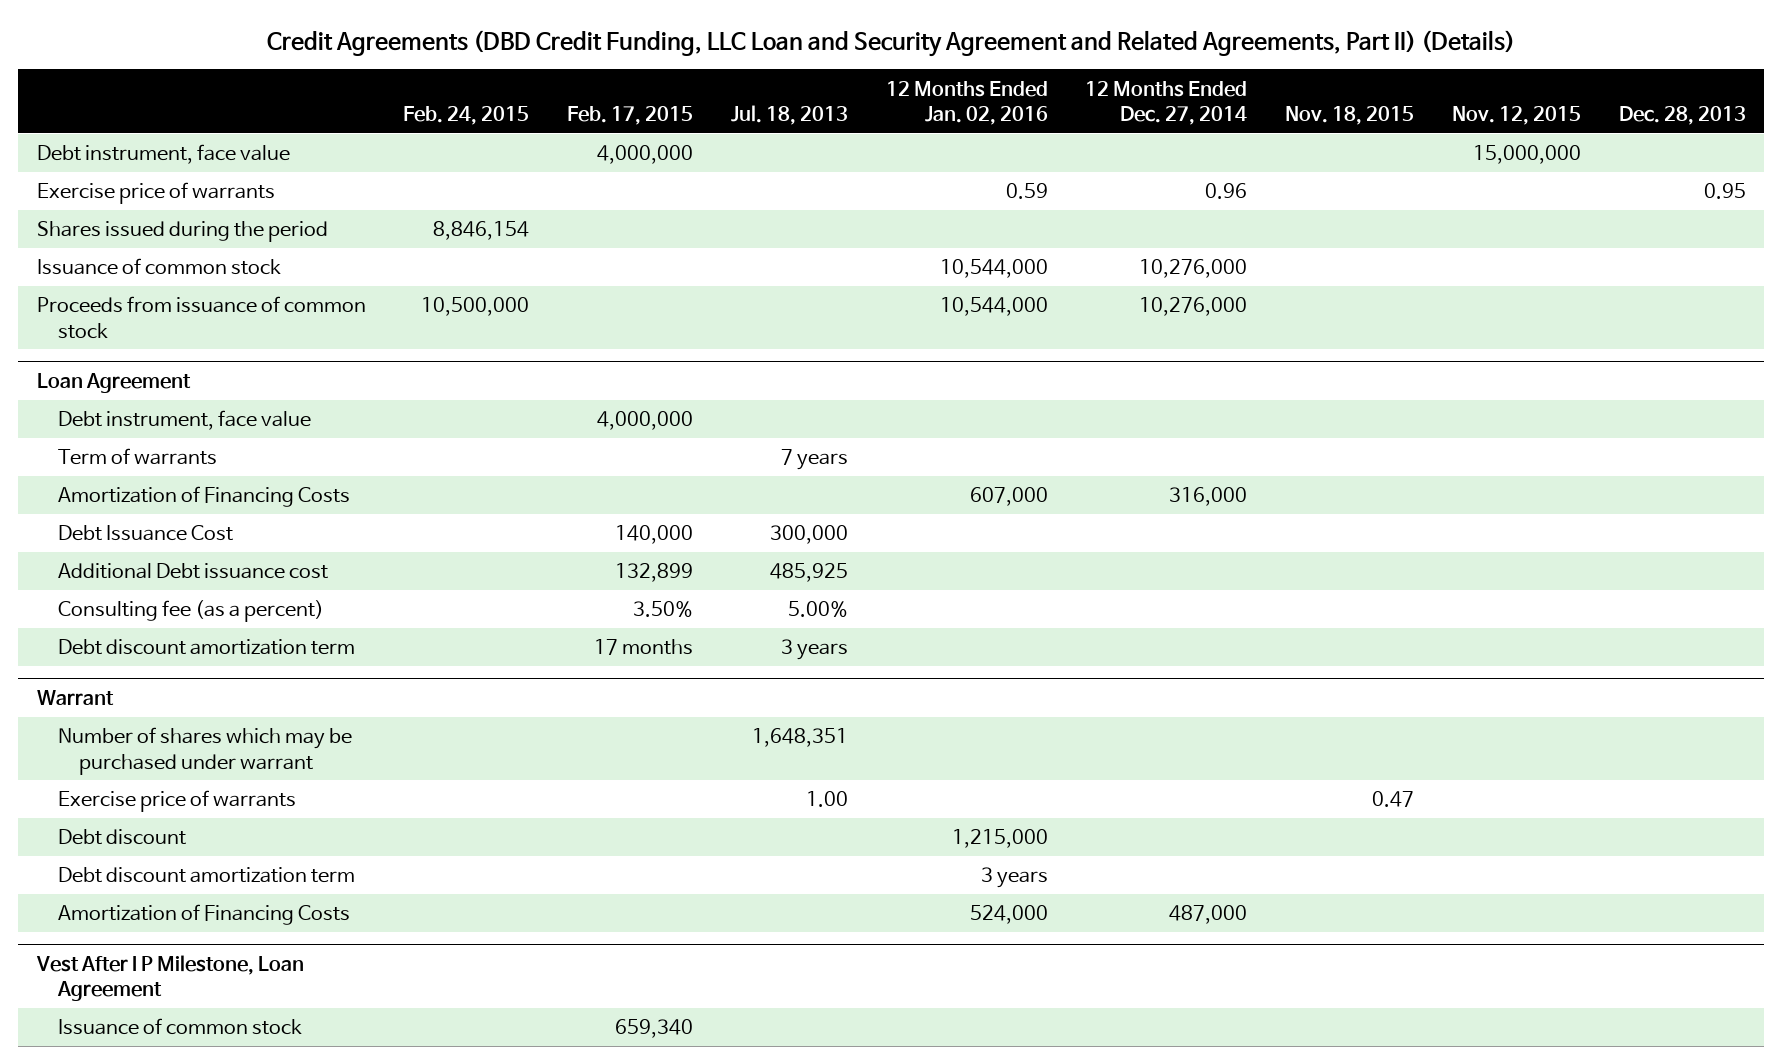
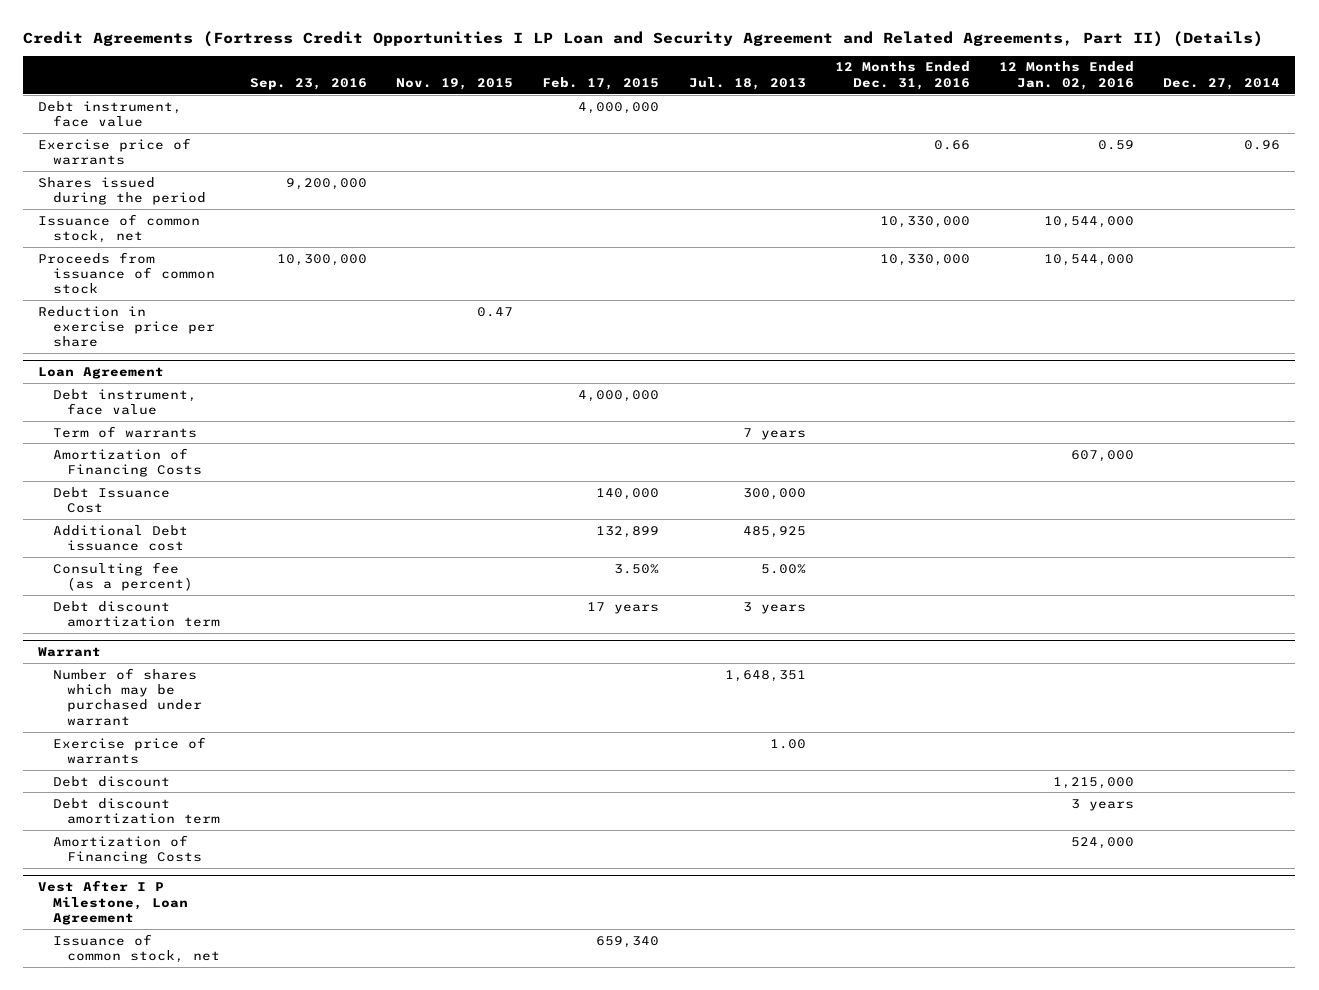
[267,30,1516,58] Credit Agreements (DBD Credit Funding, LLC Loan and Security Agreement and Related Agreements, Part II) (Details) -> [23,31,1264,48] Credit Agreements (Fortress Credit Opportunities I LP Loan and Security Agreement and Related Agreements, Part II) (Details)
[403,105,530,125] Feb. 24, 2015 -> none
[1085,80,1248,125] 12 Months Ended Dec. 27, 2014 -> none
[1285,105,1415,125] Nov. 18, 2015 -> none
[1451,105,1581,125] Nov. 12, 2015 -> none
[1618,105,1746,125] Dec. 28, 2013 -> none
none -> [249,77,367,90] Sep. 23, 2016
none -> [395,77,513,90] Nov. 19, 2015
none -> [834,61,970,90] 12 Months Ended Dec. 31, 2016
none -> [1163,77,1281,90] Dec. 27, 2014
[36,258,281,276] Issuance of common stock -> [38,213,201,244] Issuance of common stock, net
none -> [38,305,215,348] Reduction in exercise price per share
[594,639,694,656] 17 months -> [587,601,660,614] 17 years
[57,1018,302,1036] Issuance of common stock -> [52,933,221,964] Issuance of common stock, net

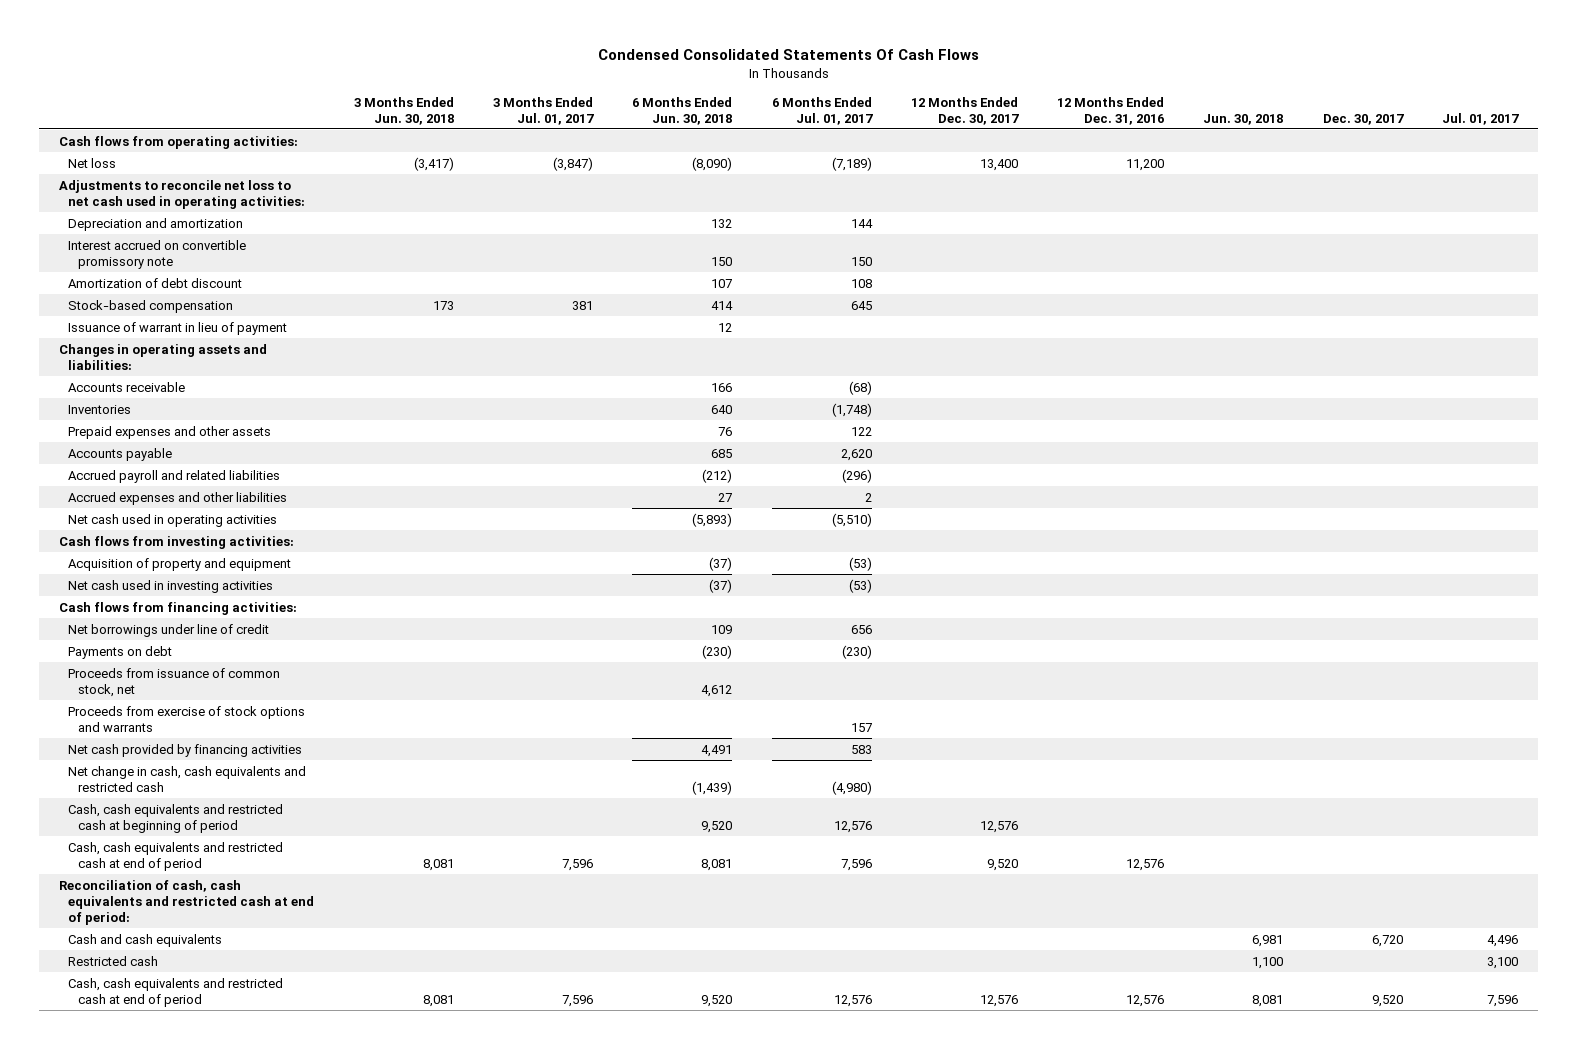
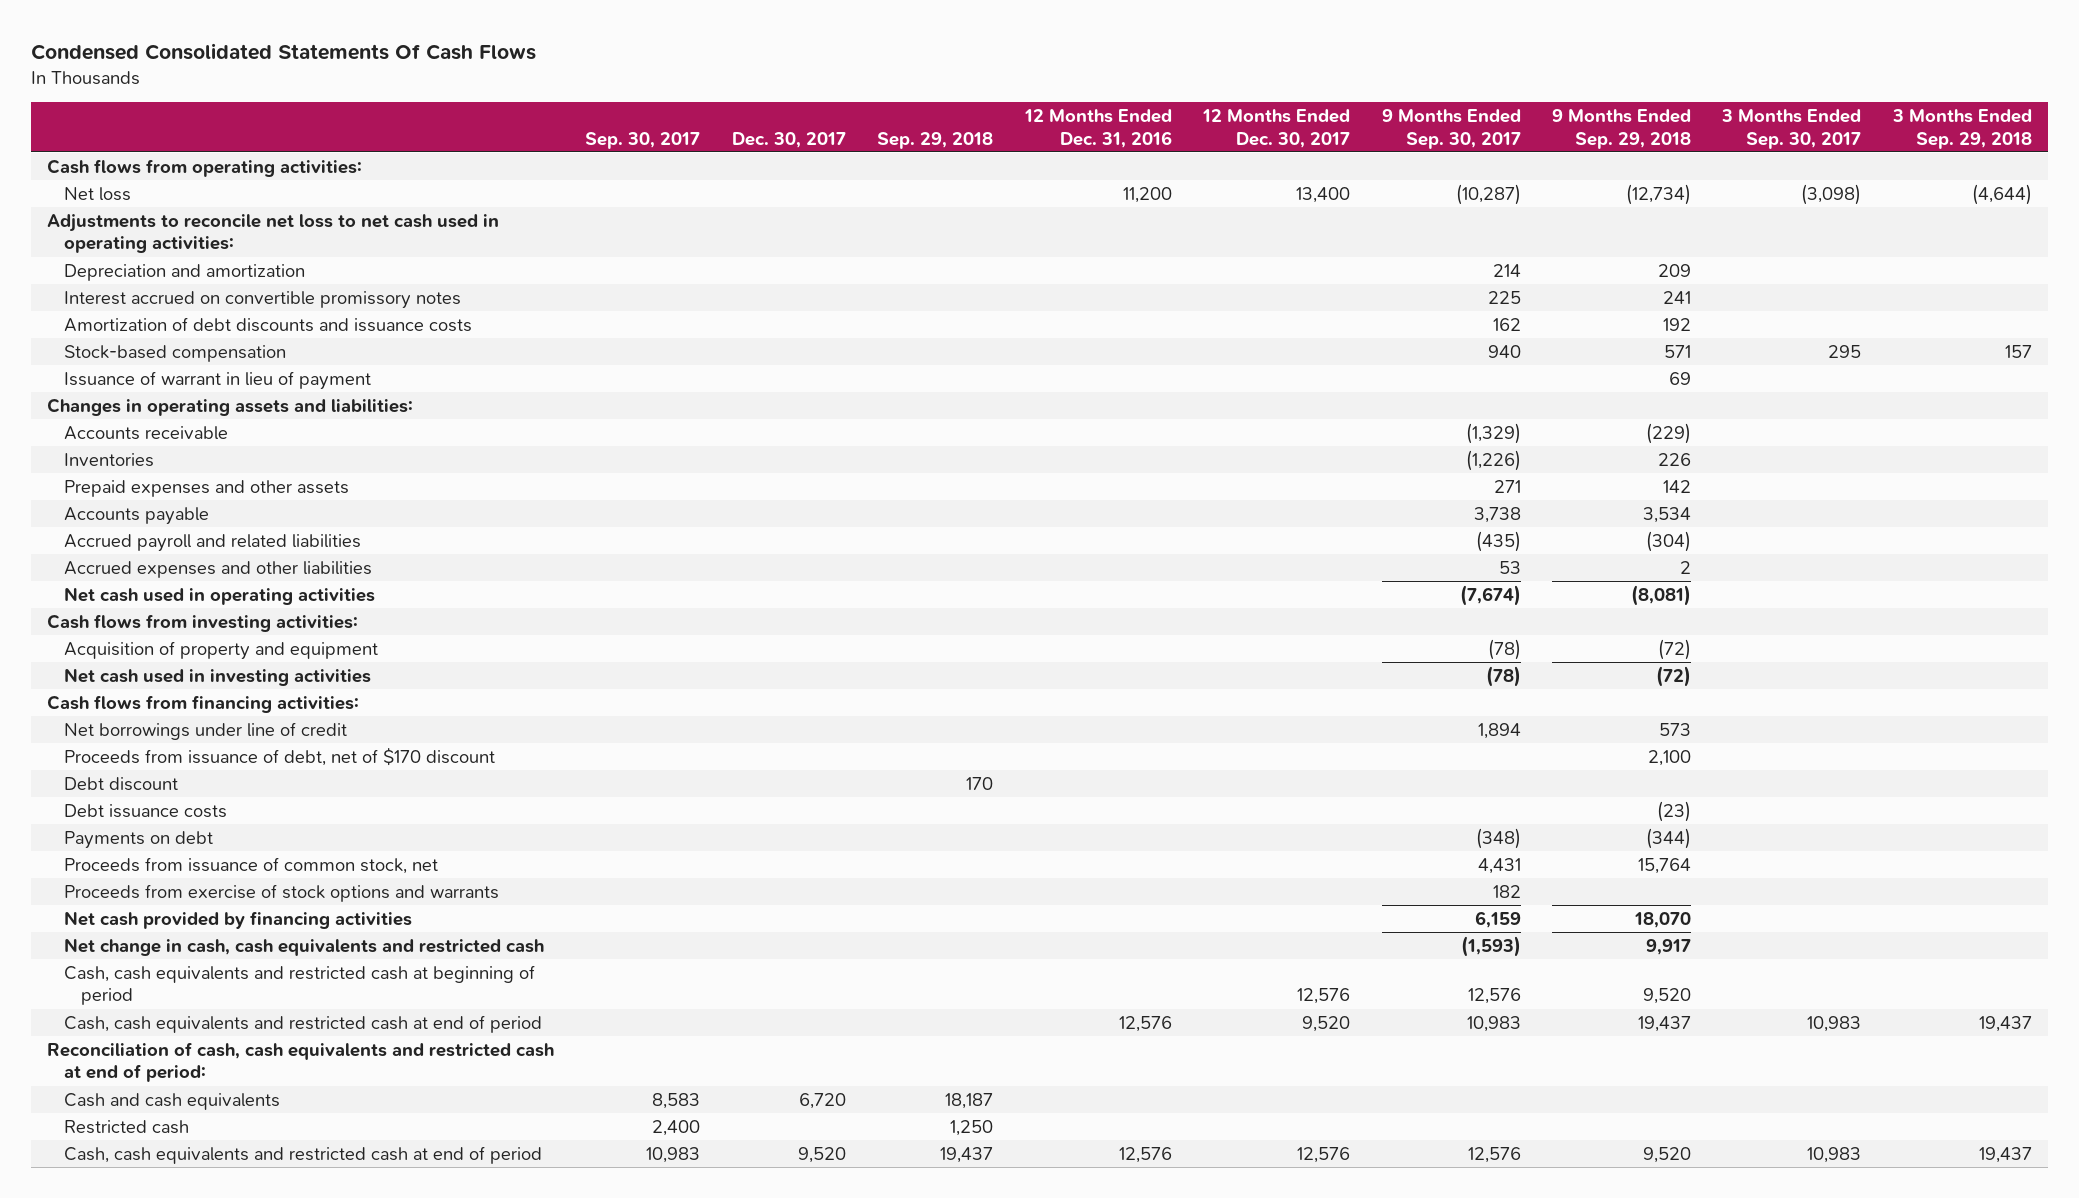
[353,96,454,125] 3 Months Ended Jun. 30, 2018 -> none
[492,96,594,125] 3 Months Ended Jul. 01, 2017 -> none
[632,96,733,125] 6 Months Ended Jun. 30, 2018 -> none
[771,96,873,125] 6 Months Ended Jul. 01, 2017 -> none
[1203,113,1284,125] Jun. 30, 2018 -> none
[1442,112,1520,125] Jul. 01, 2017 -> none
none -> [585,131,701,149] Sep. 30, 2017
none -> [877,131,994,149] Sep. 29, 2018
none -> [1381,109,1521,149] 9 Months Ended Sep. 30, 2017
none -> [1551,109,1691,149] 9 Months Ended Sep. 29, 2018
none -> [1721,109,1862,149] 3 Months Ended Sep. 30, 2017
none -> [1891,109,2032,149] 3 Months Ended Sep. 29, 2018
[68,239,247,269] Interest accrued on convertible promissory note -> [64,290,462,309] Interest accrued on convertible promissory notes
[68,277,243,288] Amortization of debt discount -> [64,316,473,332] Amortization of debt discounts and issuance costs
none -> [64,746,496,766] Proceeds from issuance of debt, net of $170 discount
none -> [64,776,179,791] Debt discount
none -> [64,803,228,818] Debt issuance costs

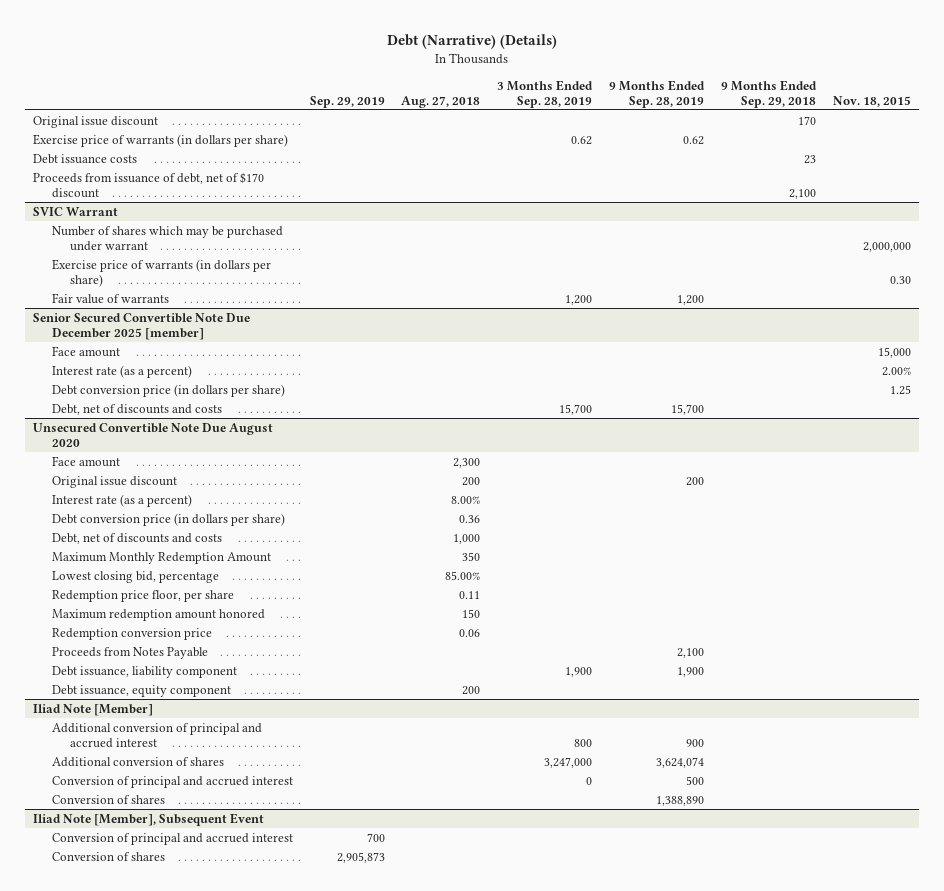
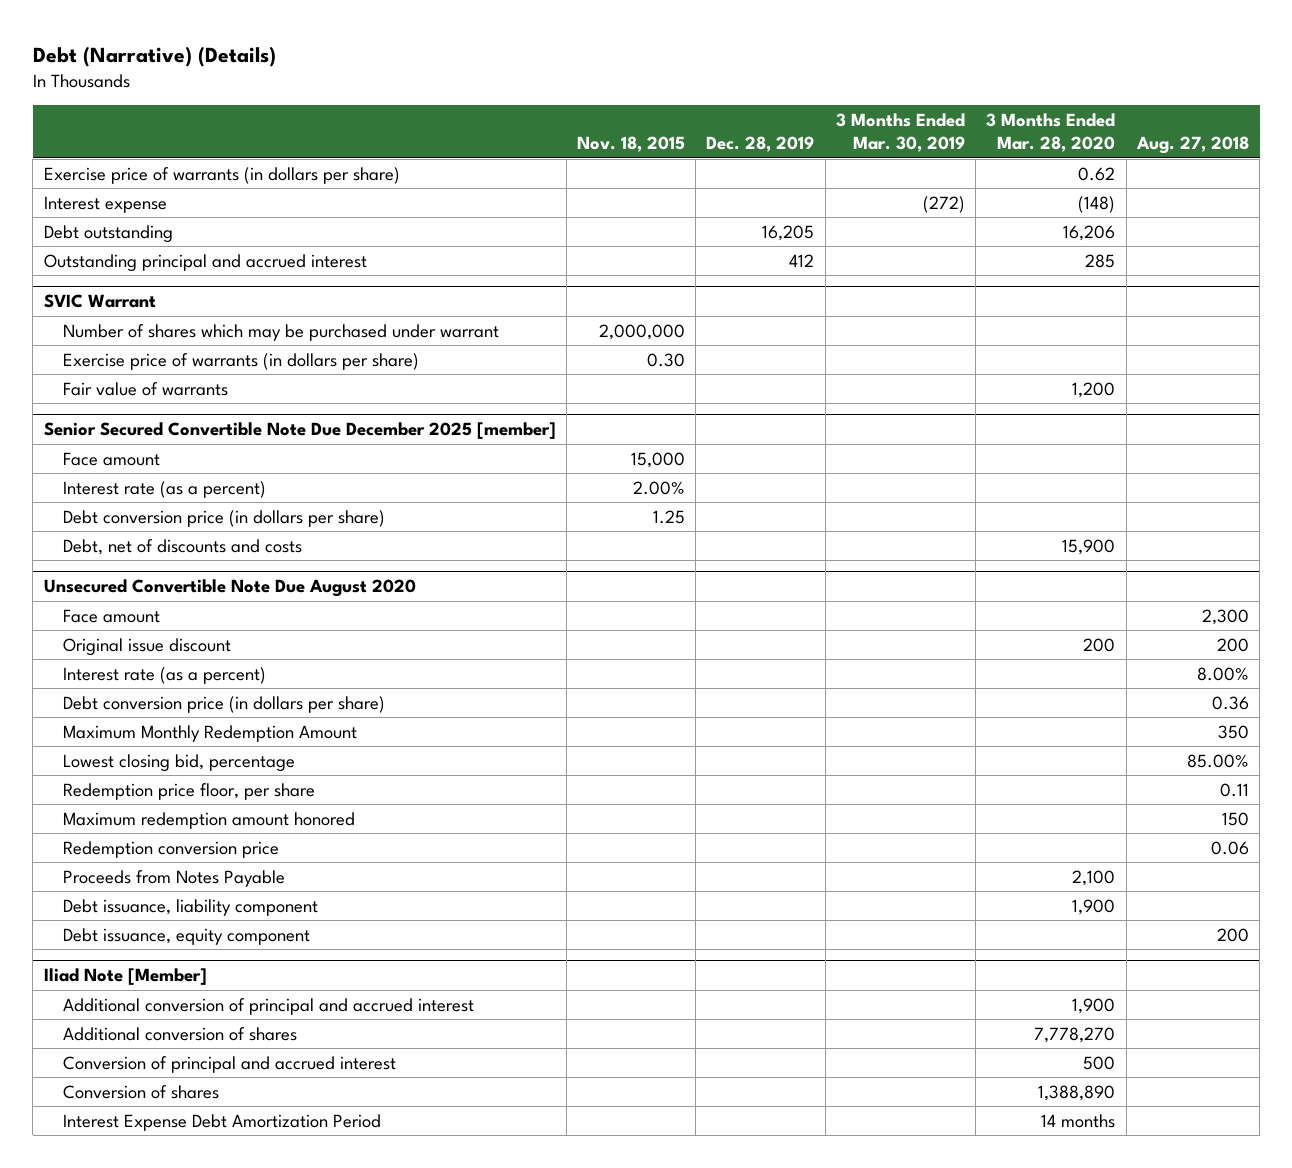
[309,95,385,108] Sep. 29, 2019 -> none
[497,79,594,108] 3 Months Ended Sep. 28, 2019 -> none
[609,79,706,108] 9 Months Ended Sep. 28, 2019 -> none
[720,79,817,108] 9 Months Ended Sep. 29, 2018 -> none
none -> [706,136,815,153] Dec. 28, 2019
none -> [835,113,965,153] 3 Months Ended Mar. 30, 2019
none -> [986,113,1116,153] 3 Months Ended Mar. 28, 2020
[33,115,159,128] Original issue discount -> none
[33,153,138,164] Debt issuance costs -> none
[33,171,265,198] Proceeds from issuance of debt, net of $170 discount -> none
none -> [43,195,167,213] Interest expense
none -> [43,224,173,243] Debt outstanding
none -> [43,253,367,272] Outstanding principal and accrued interest
[51,532,222,544] Debt, net of discounts and costs -> none
[33,812,265,826] Iliad Note [Member], Subsequent Event -> none
[51,832,293,845] Conversion of principal and accrued interest -> none
[51,851,165,861] Conversion of shares -> none
none -> [63,1113,382,1131] Interest Expense Debt Amortization Period

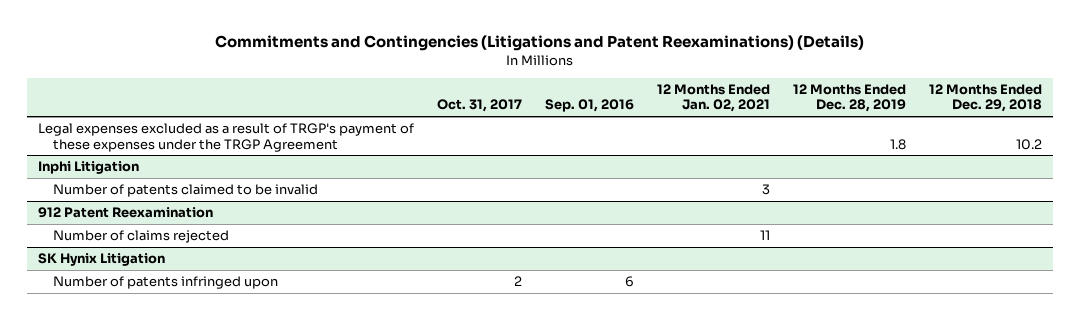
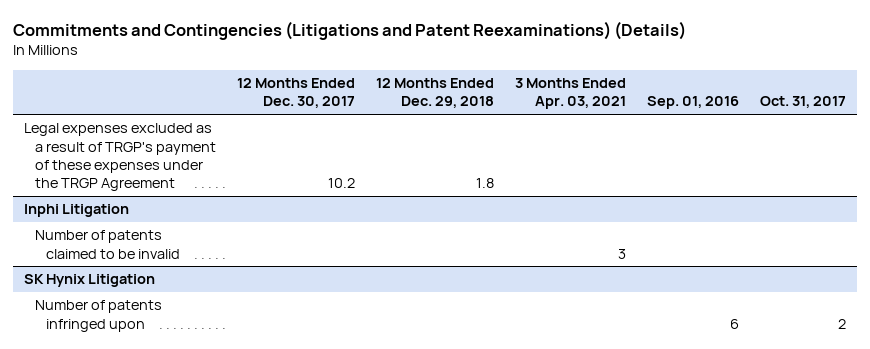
[656,84,770,113] 12 Months Ended Jan. 02, 2021 -> none
[792,84,906,113] 12 Months Ended Dec. 28, 2019 -> none
none -> [236,78,355,109] 12 Months Ended Dec. 30, 2017
none -> [515,78,627,110] 3 Months Ended Apr. 03, 2021
[1015,138,1042,150] 10.2 -> [476,178,495,189] 1.8
[38,207,214,219] 912 Patent Reexamination -> none
[52,230,229,244] Number of claims rejected -> none

